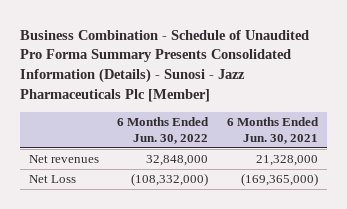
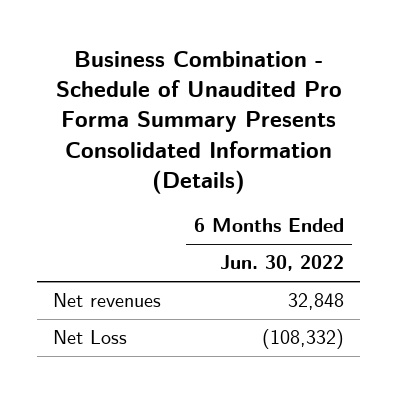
[19,29,309,103] Business Combination - Schedule of Unaudited Pro Forma Summary Presents Consolidated Information (Details) - Sunosi - Jazz Pharmaceuticals Plc [Member] -> [55,51,342,194] Business Combination - Schedule of Unaudited Pro Forma Summary Presents Consolidated Information (Details)
[226,117,319,144] 6 Months Ended Jun. 30, 2021 -> none
[146,155,209,167] 32,848,000 -> [287,293,344,311] 32,848
[131,173,209,187] (108,332,000) -> [261,329,344,350] (108,332)

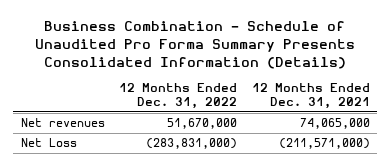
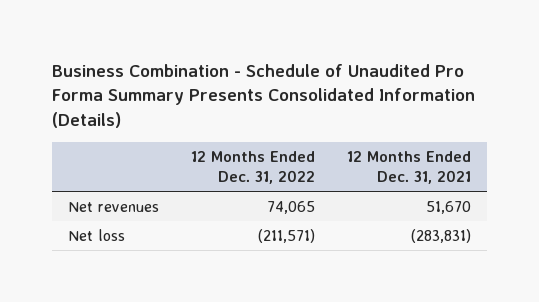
[167,118,238,130] 51,670,000 -> [267,200,316,214] 74,065
[300,118,371,130] 74,065,000 -> [426,200,472,214] 51,670
[20,138,77,148] Net Loss -> [68,228,126,241] Net loss
[146,138,238,150] (283,831,000) -> [258,228,316,243] (211,571)
[279,138,371,150] (211,571,000) -> [411,228,472,243] (283,831)

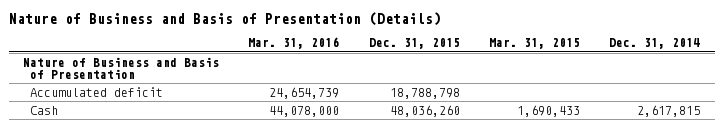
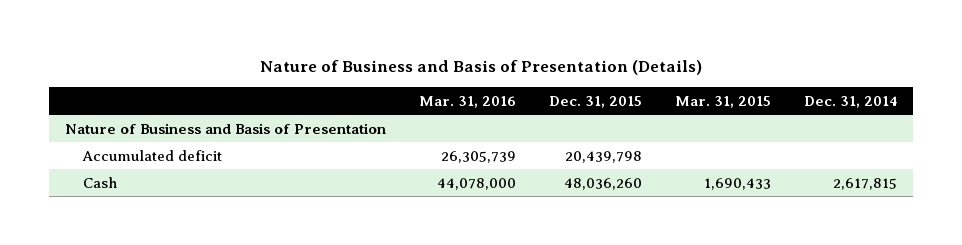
[269,86,340,99] 24,654,739 -> [441,150,517,163] 26,305,739
[389,87,460,99] 18,788,798 -> [565,150,643,163] 20,439,798

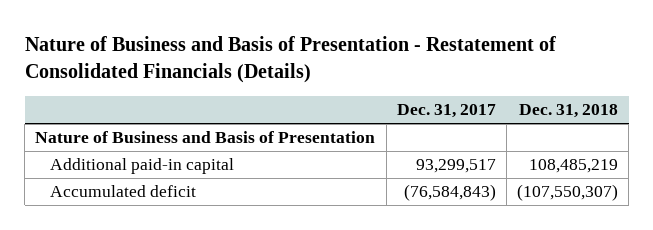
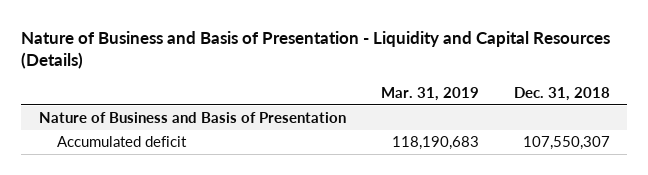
[24,36,556,84] Nature of Business and Basis of Presentation - Restatement of Consolidated Financials (Details) -> [21,30,611,70] Nature of Business and Basis of Presentation - Liquidity and Capital Resources (Details)
[396,103,496,118] Dec. 31, 2017 -> none
none -> [380,86,479,101] Mar. 31, 2019
[50,158,235,175] Additional paid-in capital -> none
[517,184,619,202] (107,550,307) -> [522,136,610,151] 107,550,307

